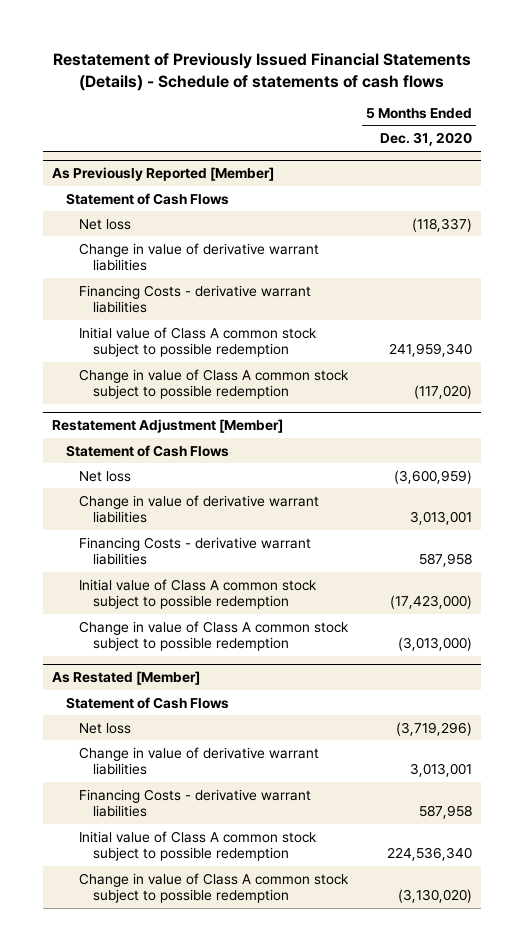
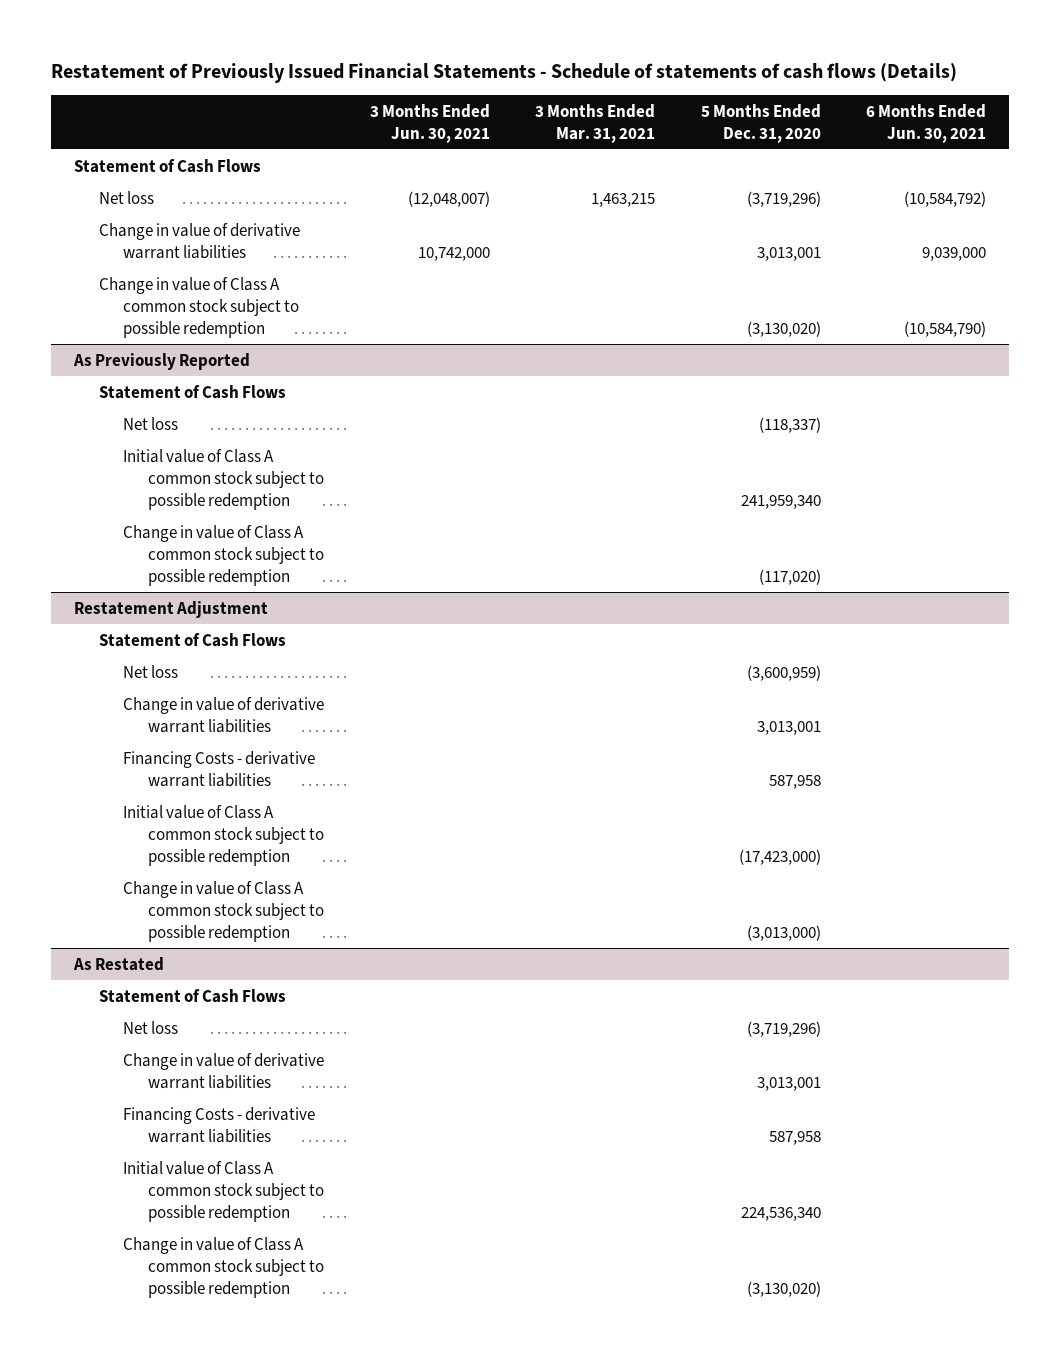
[53,52,472,91] Restatement of Previously Issued Financial Statements (Details) - Schedule of statements of cash flows -> [51,63,958,84] Restatement of Previously Issued Financial Statements - Schedule of statements of cash flows (Details)
none -> [369,103,490,143] 3 Months Ended Jun. 30, 2021
none -> [535,103,656,143] 3 Months Ended Mar. 31, 2021
none -> [866,103,987,143] 6 Months Ended Jun. 30, 2021
[52,166,275,181] As Previously Reported [Member] -> none
none -> [98,190,154,204] Net loss
none -> [98,222,300,259] Change in value of derivative warrant liabilities
none -> [98,276,300,338] Change in value of Class A common stock subject to possible redemption
none -> [73,352,251,370] As Previously Reported
none -> [98,384,286,399] Statement of Cash Flows
[79,242,320,272] Change in value of derivative warrant liabilities -> none
[79,284,312,314] Financing Costs - derivative warrant liabilities -> none
[52,418,284,433] Restatement Adjustment [Member] -> [74,600,269,618] Restatement Adjustment
[52,670,201,685] As Restated [Member] -> [73,956,165,971] As Restated

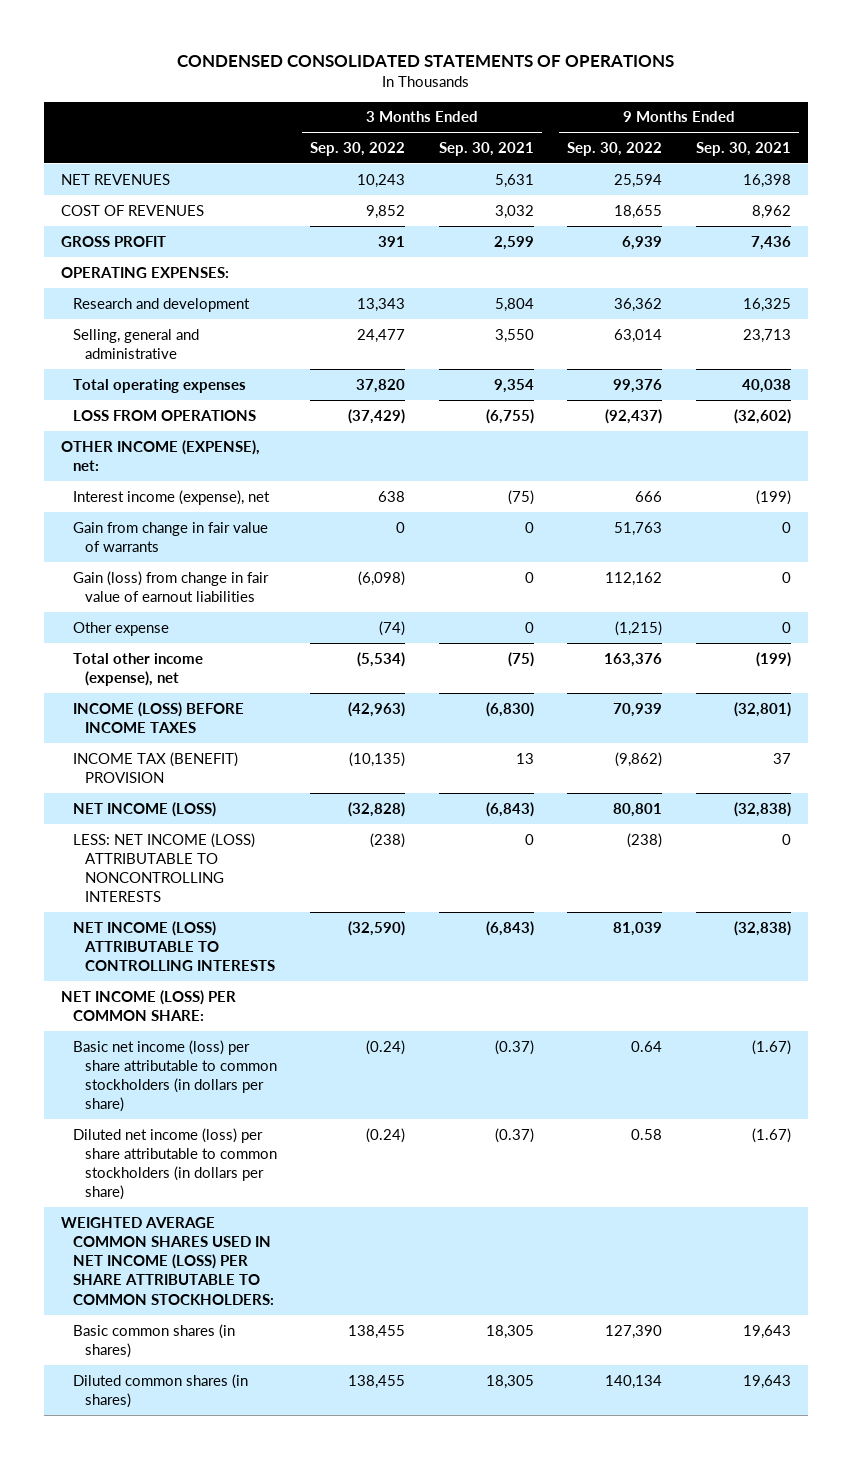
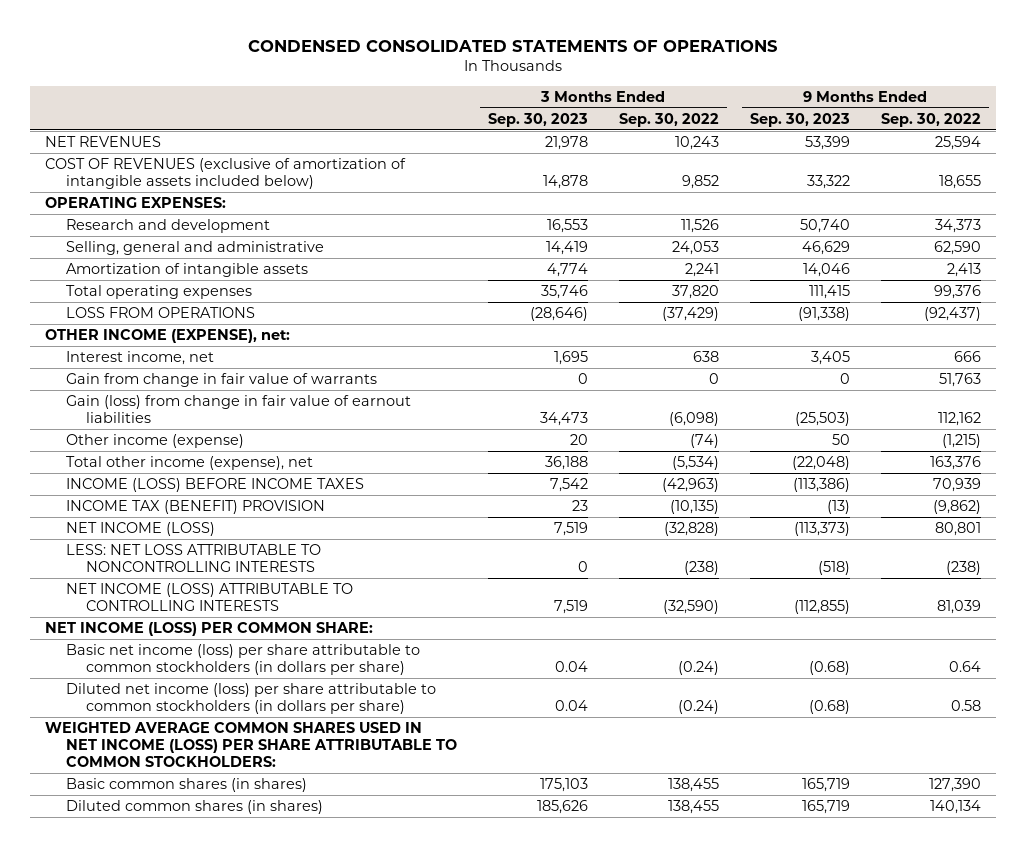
[438,141,534,156] Sep. 30, 2021 -> none
[695,141,791,156] Sep. 30, 2021 -> none
none -> [487,112,588,127] Sep. 30, 2023
none -> [749,112,850,127] Sep. 30, 2023
[60,235,166,247] GROSS PROFIT -> none
[60,204,204,216] COST OF REVENUES -> [45,157,407,190] COST OF REVENUES (exclusive of amortization of intangible assets included below)
[357,297,406,312] 13,343 -> [680,218,719,233] 11,526
[614,297,663,312] 36,362 -> [934,218,981,233] 34,373
[357,328,406,343] 24,477 -> [671,240,719,255] 24,053
[614,328,663,343] 63,014 -> [933,240,981,255] 62,590
none -> [65,262,308,277] Amortization of intangible assets
[72,489,270,505] Interest income (expense), net -> [65,350,214,365] Interest income, net
[72,621,169,636] Other expense -> [65,433,244,448] Other income (expense)
[72,832,255,903] LESS: NET INCOME (LOSS) ATTRIBUTABLE TO NONCONTROLLING INTERESTS -> [65,543,321,573] LESS: NET LOSS ATTRIBUTABLE TO NONCONTROLLING INTERESTS

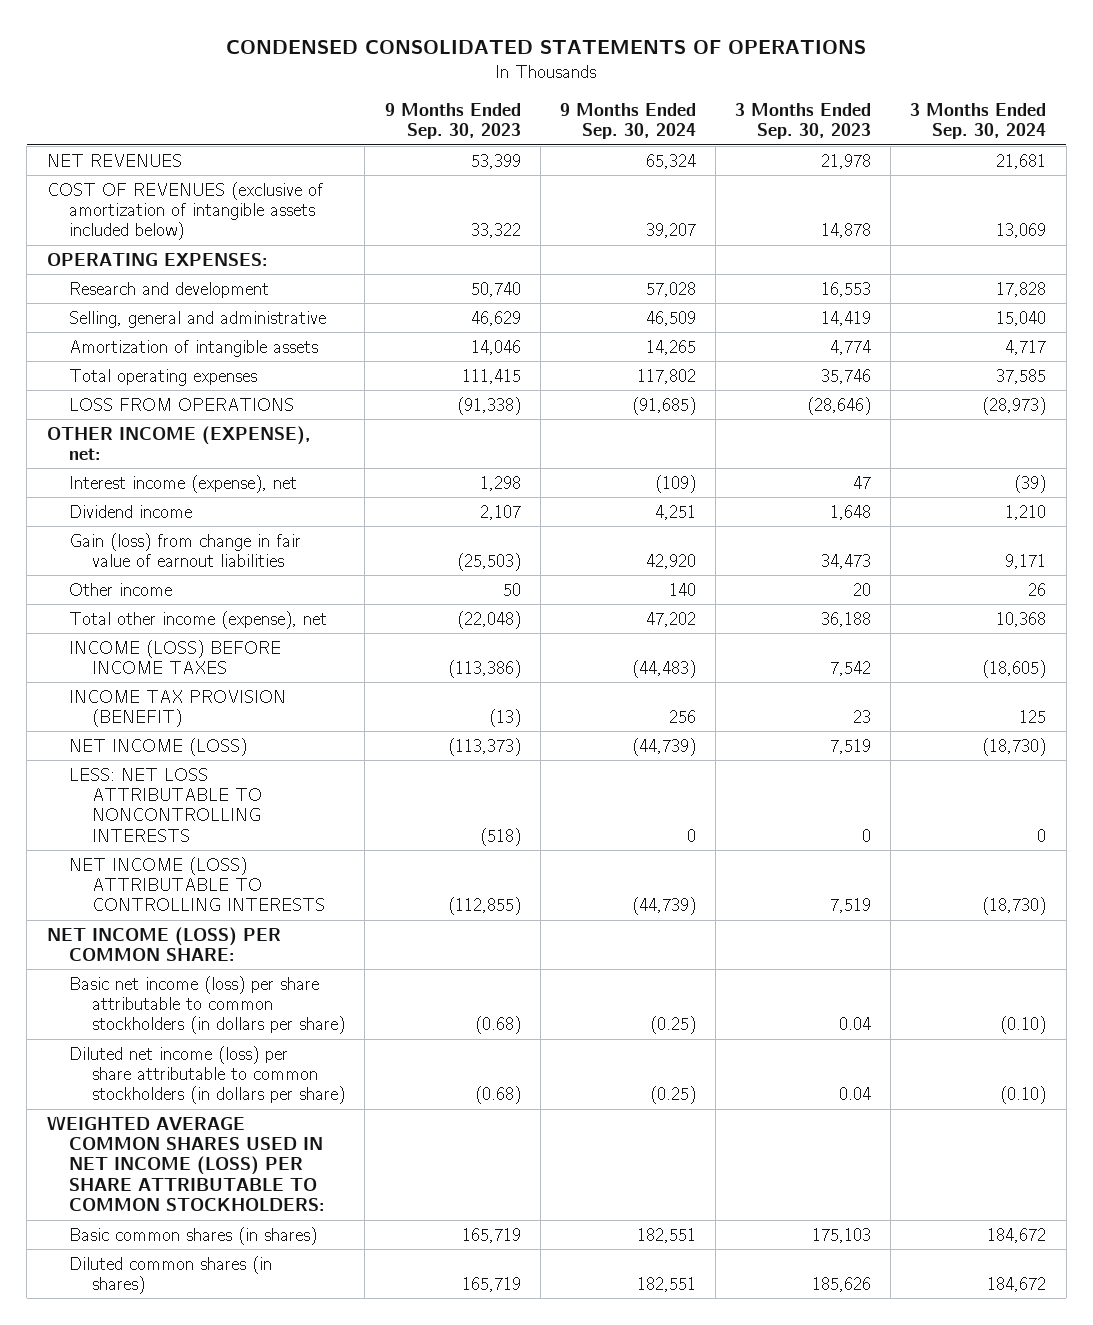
[618,112,719,127] Sep. 30, 2022 -> none
[880,112,981,127] Sep. 30, 2022 -> none
none -> [559,102,696,140] 9 Months Ended Sep. 30, 2024
none -> [910,102,1047,140] 3 Months Ended Sep. 30, 2024
[65,372,377,387] Gain from change in fair value of warrants -> none
[65,350,214,365] Interest income, net -> [69,474,298,493] Interest income (expense), net
[553,350,588,365] 1,695 -> [853,475,872,489] 47
[810,350,850,365] 3,405 -> [479,475,521,491] 1,298
none -> [69,504,193,518] Dividend income
[65,433,244,448] Other income (expense) -> [69,582,173,596] Other income
[65,499,325,514] INCOME TAX (BENEFIT) PROVISION -> [69,689,287,727] INCOME TAX PROVISION (BENEFIT)

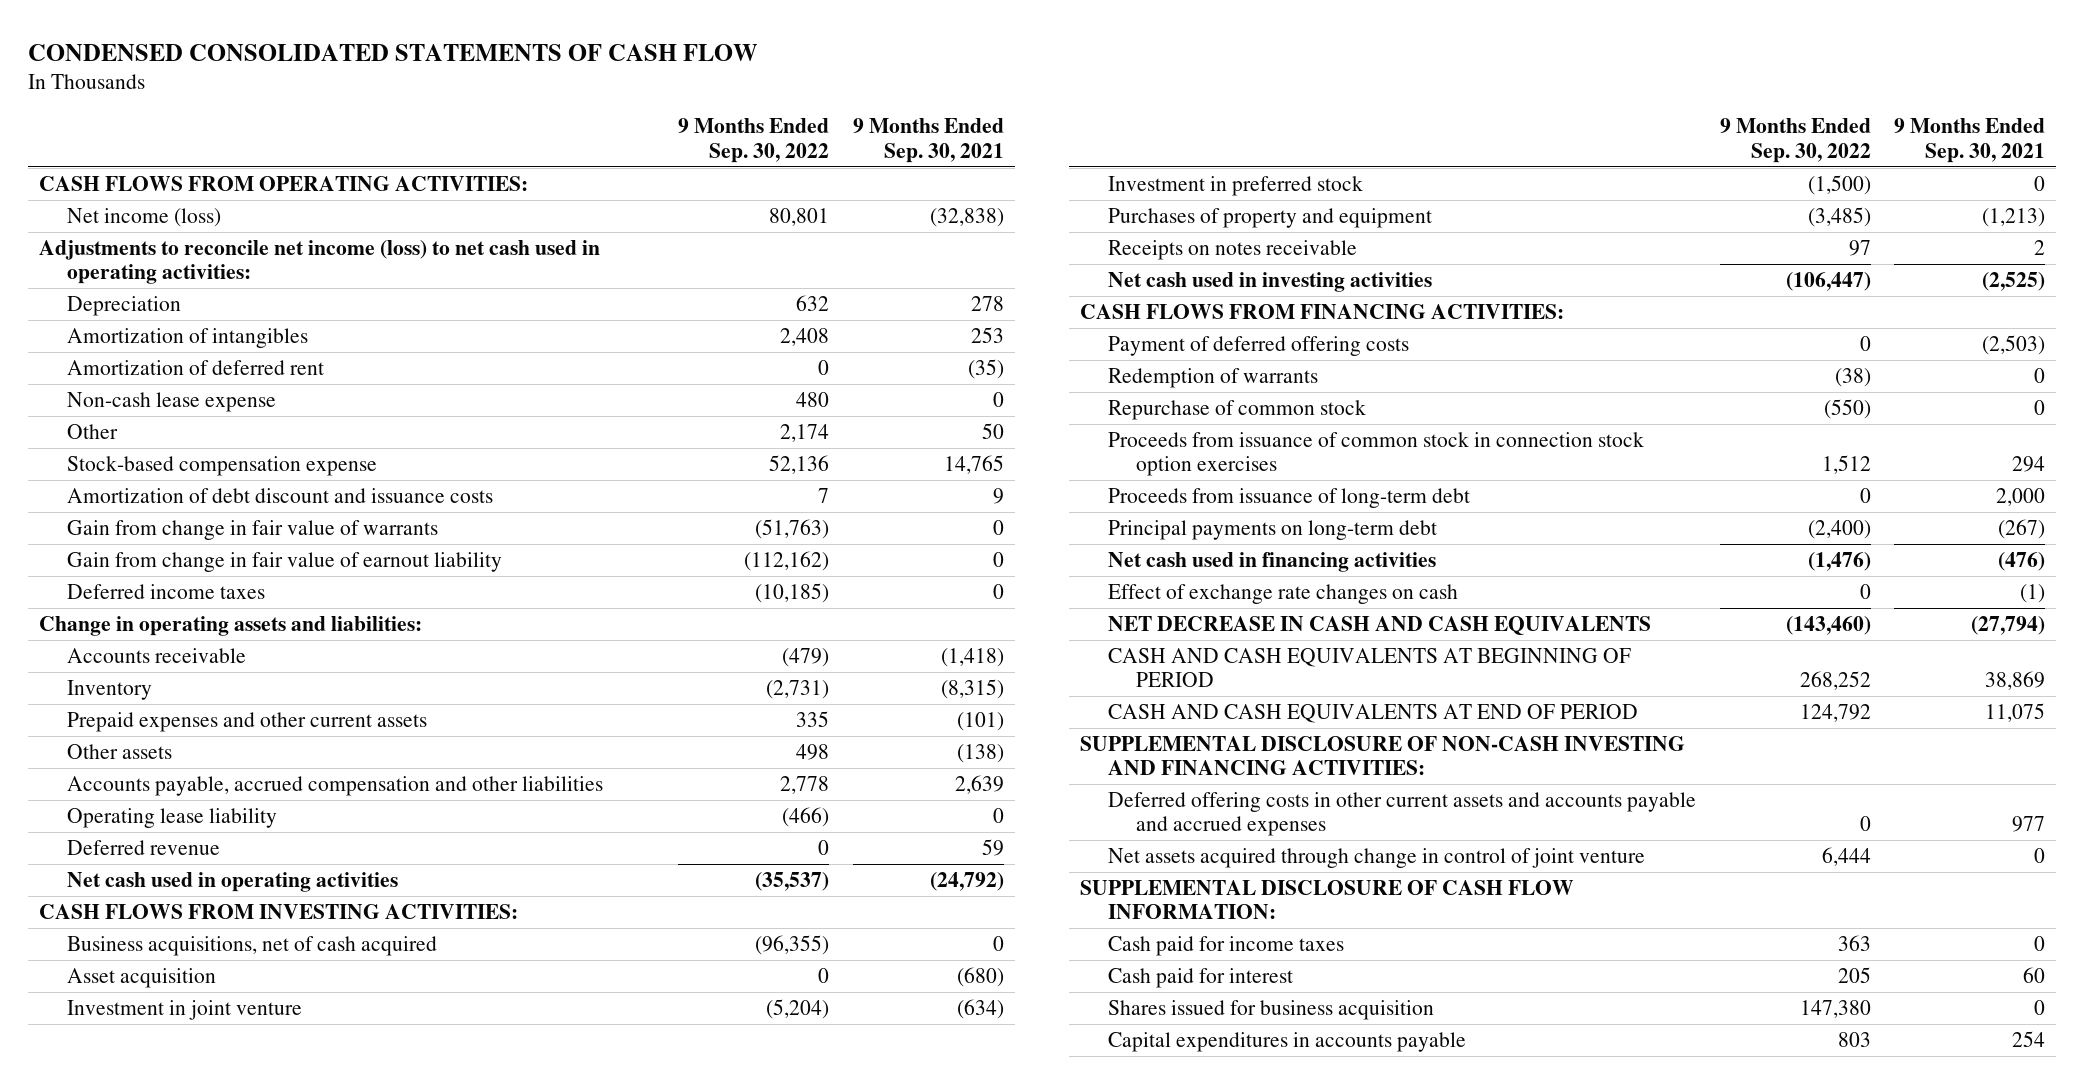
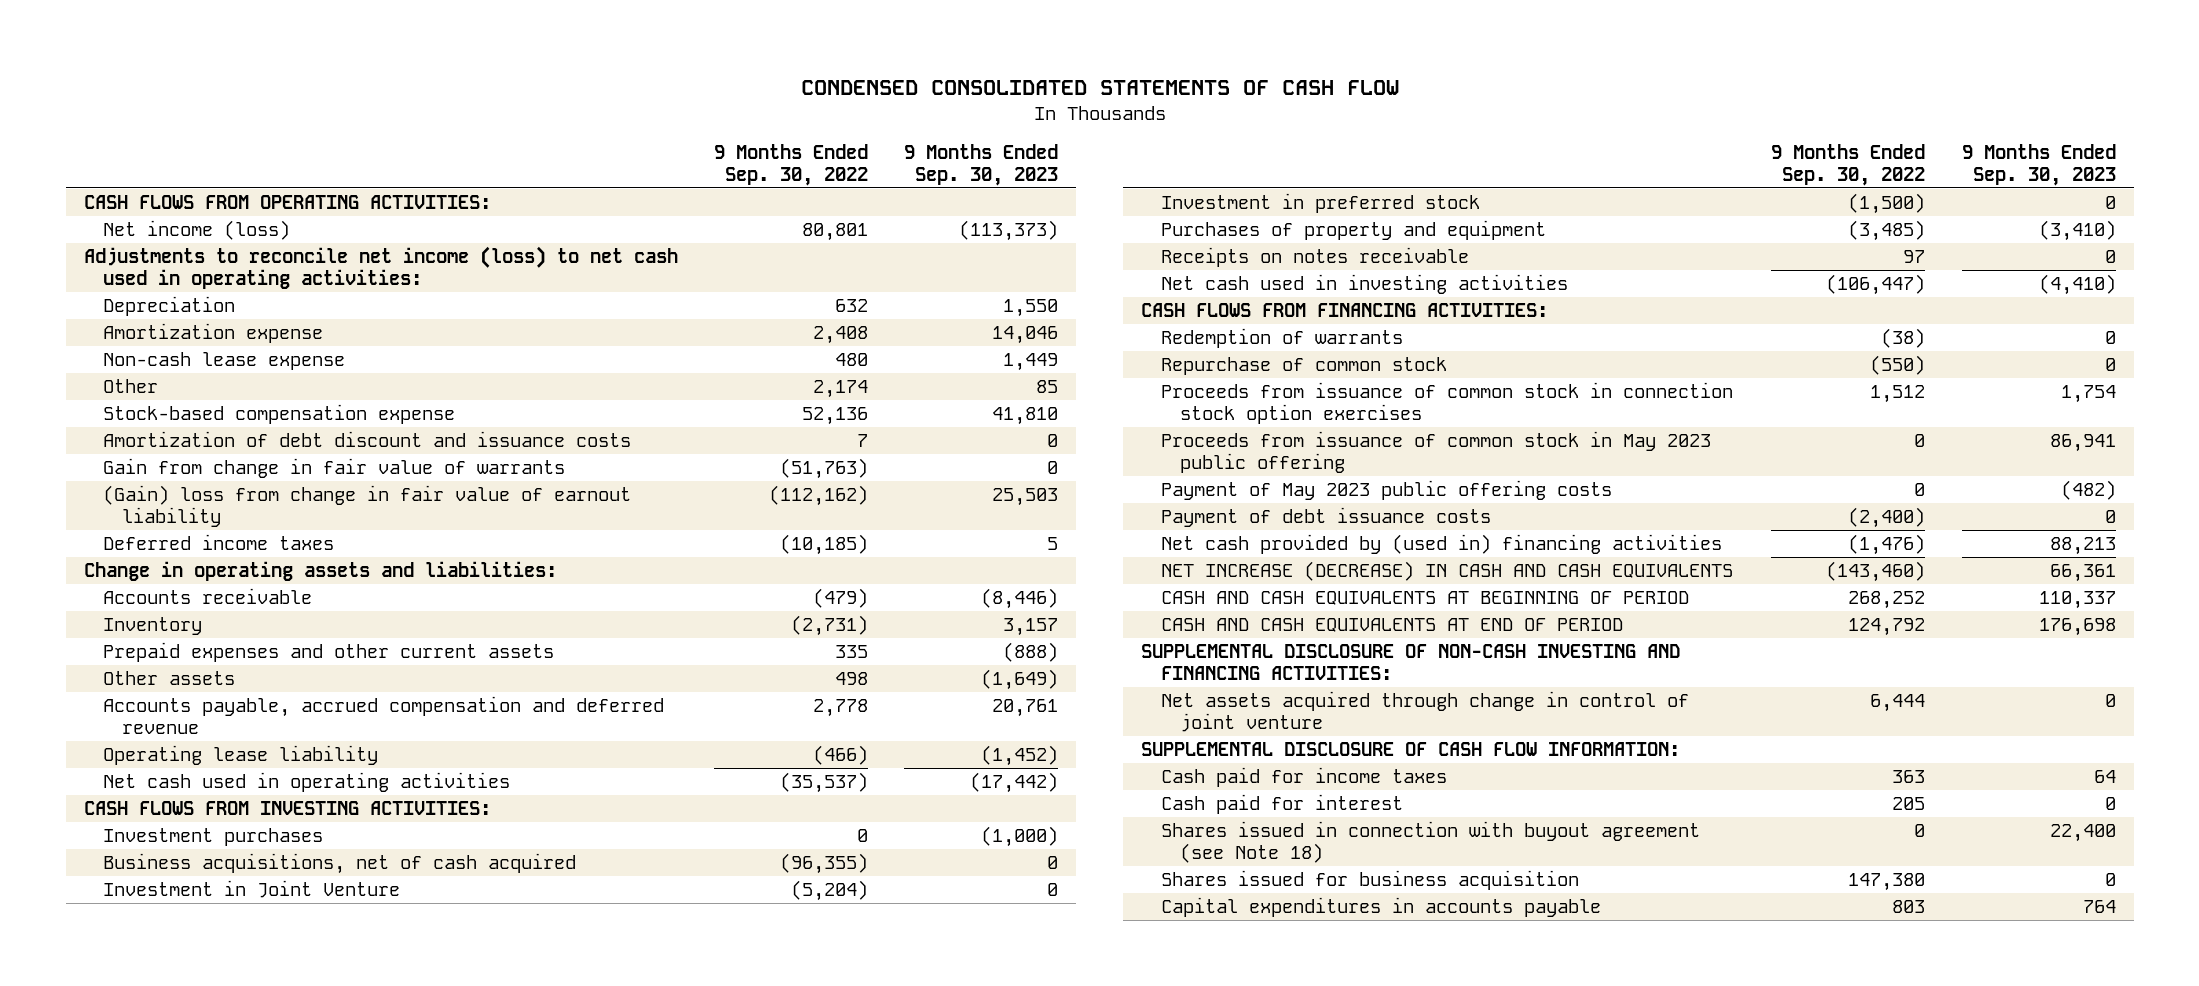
[852,118,1004,164] 9 Months Ended Sep. 30, 2021 -> none
none -> [904,143,1059,186] 9 Months Ended Sep. 30, 2023
[67,359,325,375] Amortization of deferred rent -> none
[67,327,309,348] Amortization of intangibles -> [102,323,323,344] Amortization expense
[67,551,503,572] Gain from change in fair value of earnout liability -> [102,485,631,527] (Gain) loss from change in fair value of earnout liability
[67,775,604,796] Accounts payable, accrued compensation and other liabilities -> [102,696,664,734] Accounts payable, accrued compensation and deferred revenue
[67,839,221,855] Deferred revenue -> none
none -> [102,828,323,847] Investment purchases
[67,967,217,988] Asset acquisition -> none
[67,999,303,1020] Investment in joint venture -> [102,880,400,899] Investment in Joint Venture
[1108,335,1410,356] Payment of deferred offering costs -> none
[1108,487,1471,508] Proceeds from issuance of long-term debt -> none
[1108,583,1459,604] Effect of exchange rate changes on cash -> none
none -> [1160,431,1711,473] Proceeds from issuance of common stock in May 2023 public offering
none -> [1160,480,1612,501] Payment of May 2023 public offering costs
[1108,519,1438,540] Principal payments on long-term debt -> [1160,507,1491,528] Payment of debt issuance costs
[1108,551,1437,572] Net cash used in financing activities -> [1160,534,1722,555] Net cash provided by (used in) financing activities
[1108,615,1652,635] NET DECREASE IN CASH AND CASH EQUIVALENTS -> [1160,561,1733,582] NET INCREASE (DECREASE) IN CASH AND CASH EQUIVALENTS
[1108,791,1697,837] Deferred offering costs in other current assets and accounts payable and accrued expenses -> none
none -> [1160,821,1700,863] Shares issued in connection with buyout agreement (see Note 18)

